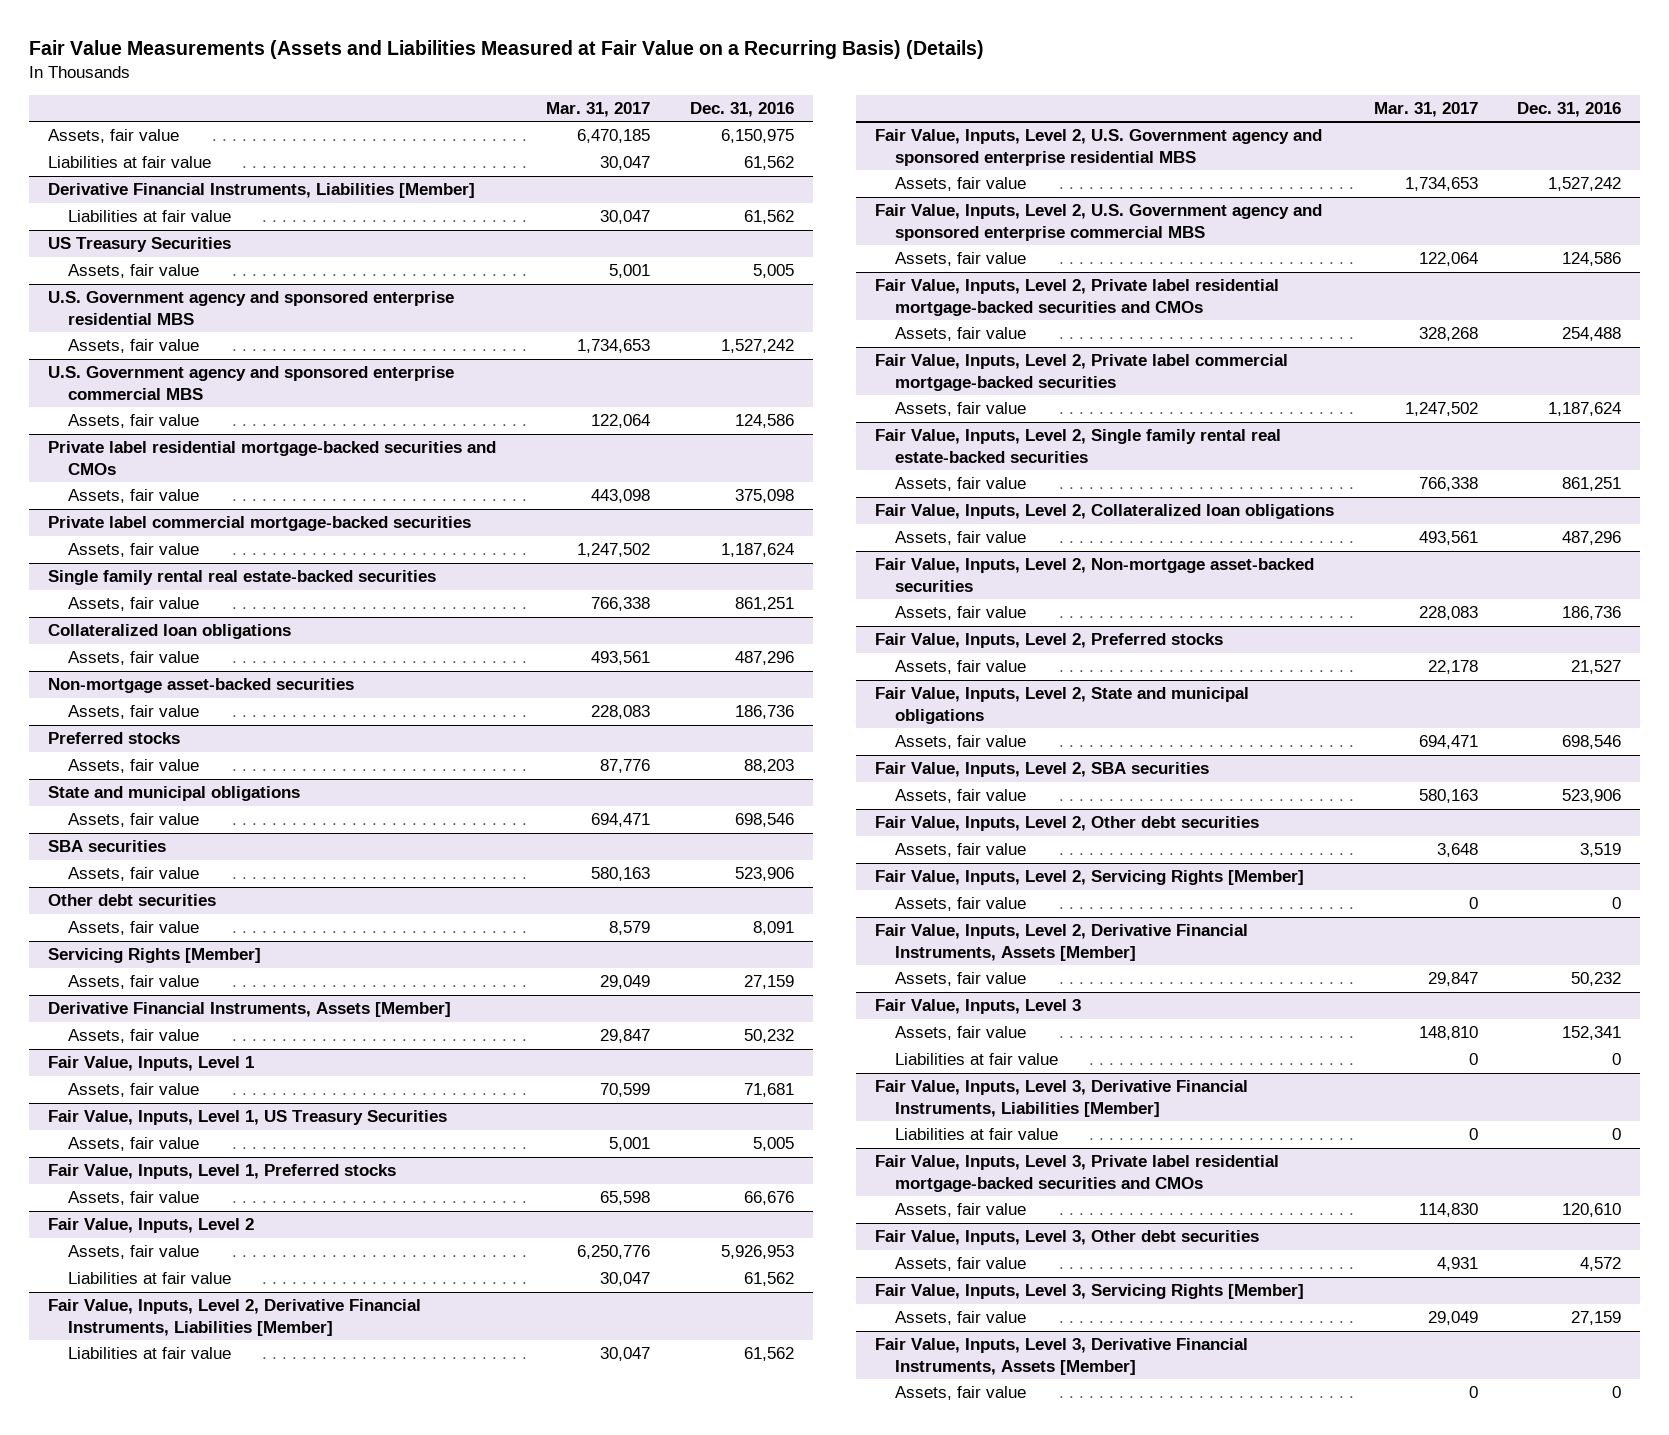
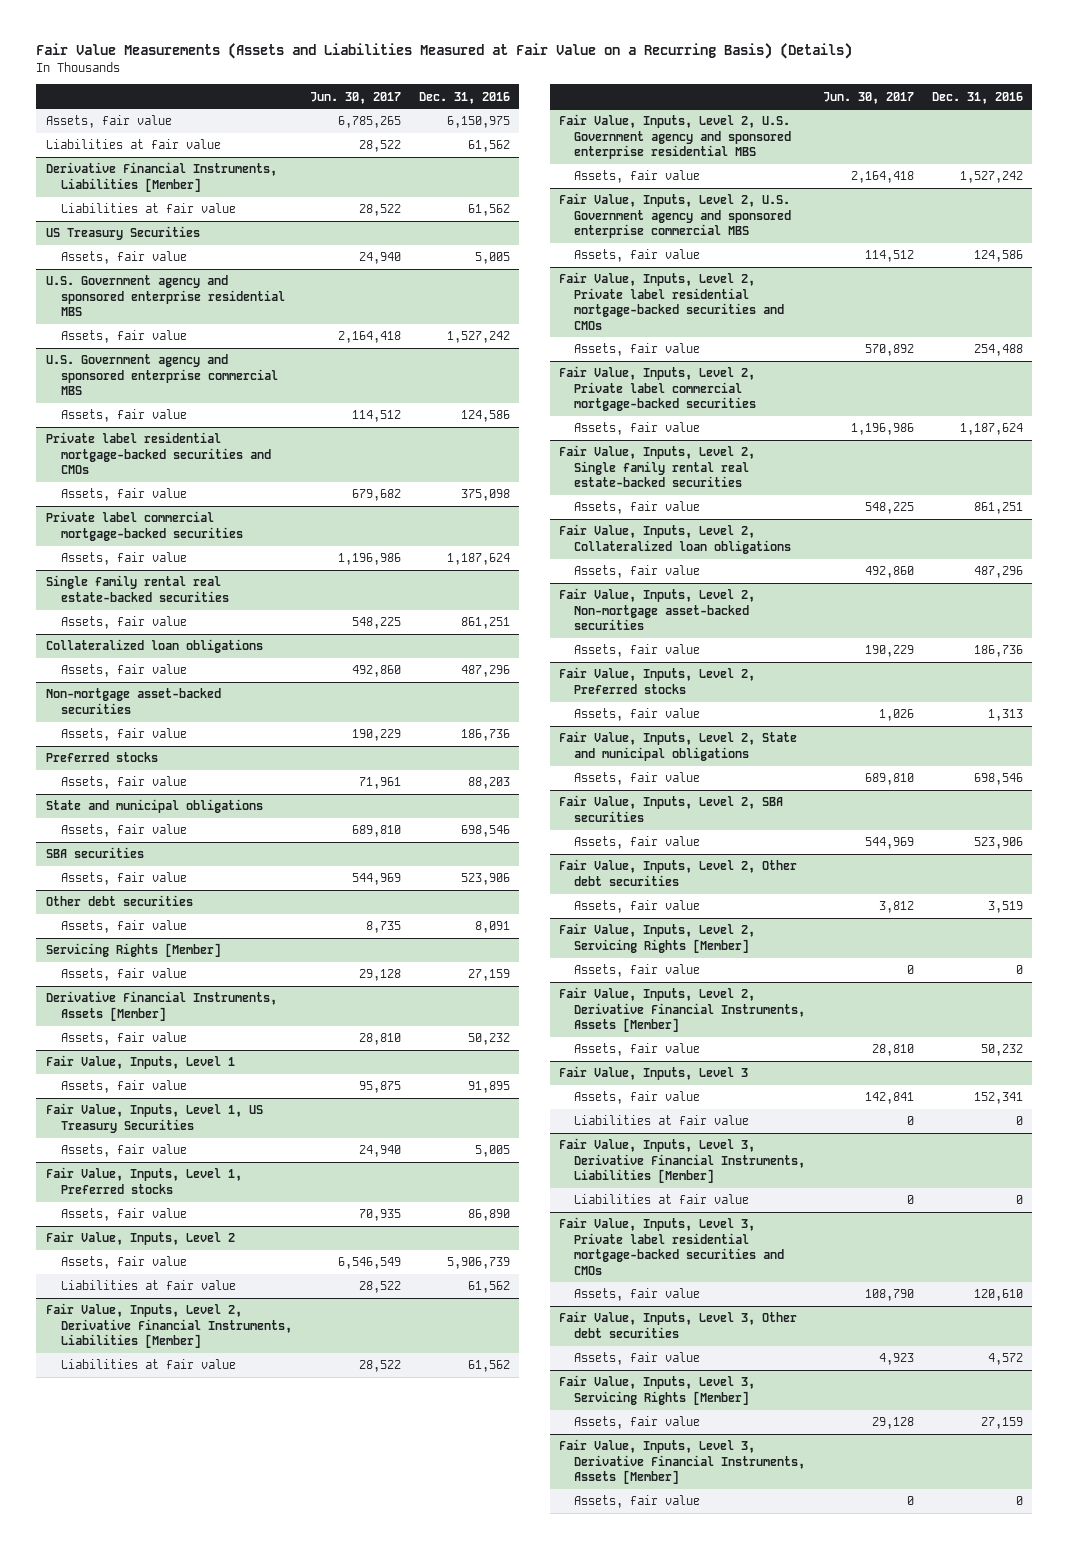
[546,102,651,118] Mar. 31, 2017 -> none
none -> [309,91,401,104] Jun. 30, 2017
[743,1083,794,1098] 71,681 -> [468,1081,511,1094] 91,895
[743,1191,794,1206] 66,676 -> [468,1209,511,1222] 86,890
[720,1245,794,1260] 5,926,953 -> [447,1257,511,1270] 5,906,739
[1570,660,1621,675] 21,527 -> [988,709,1024,722] 1,313

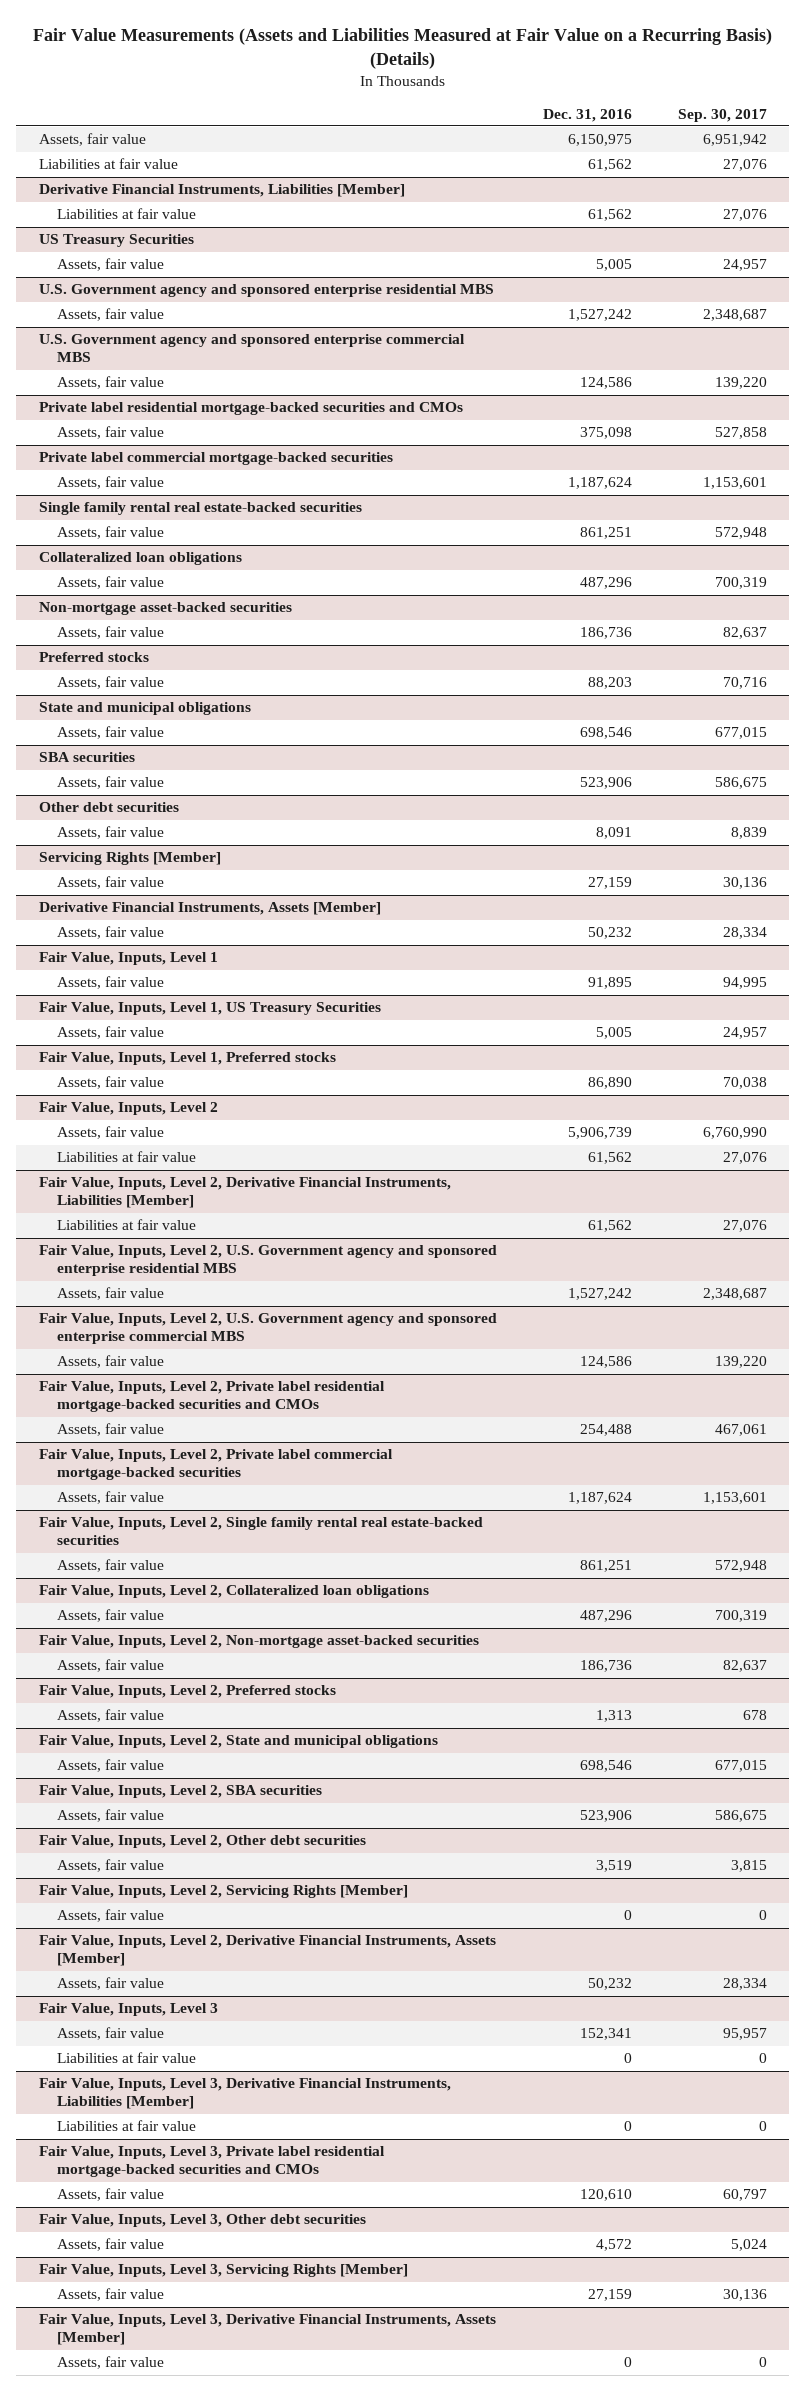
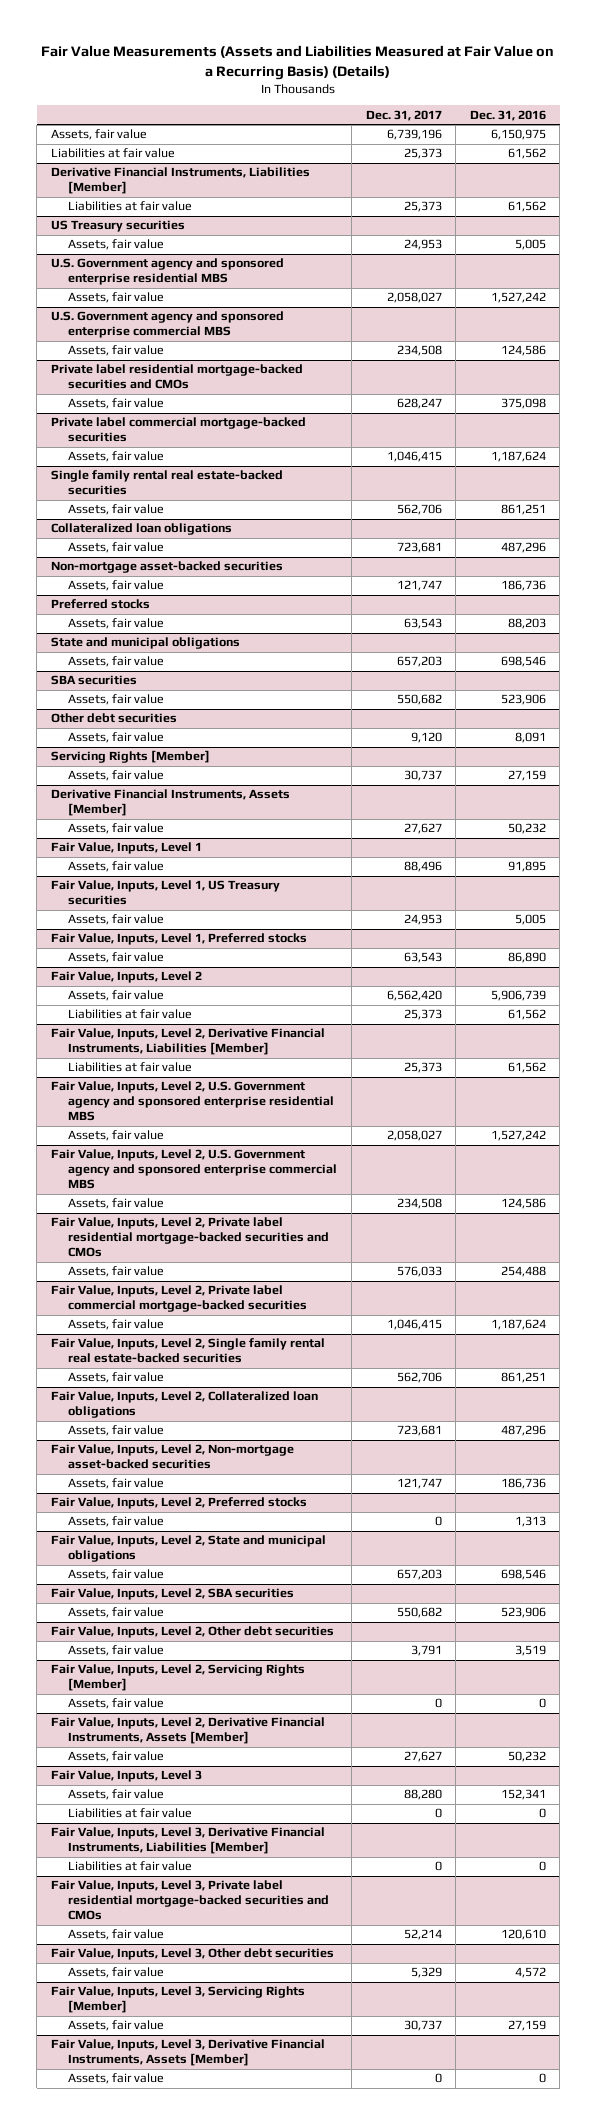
[677,108,767,122] Sep. 30, 2017 -> none
none -> [365,109,442,121] Dec. 31, 2017
[39,234,195,248] US Treasury Securities -> [50,220,185,233] US Treasury securities
[39,1002,382,1016] Fair Value, Inputs, Level 1, US Treasury Securities -> [50,880,280,906] Fair Value, Inputs, Level 1, US Treasury securities

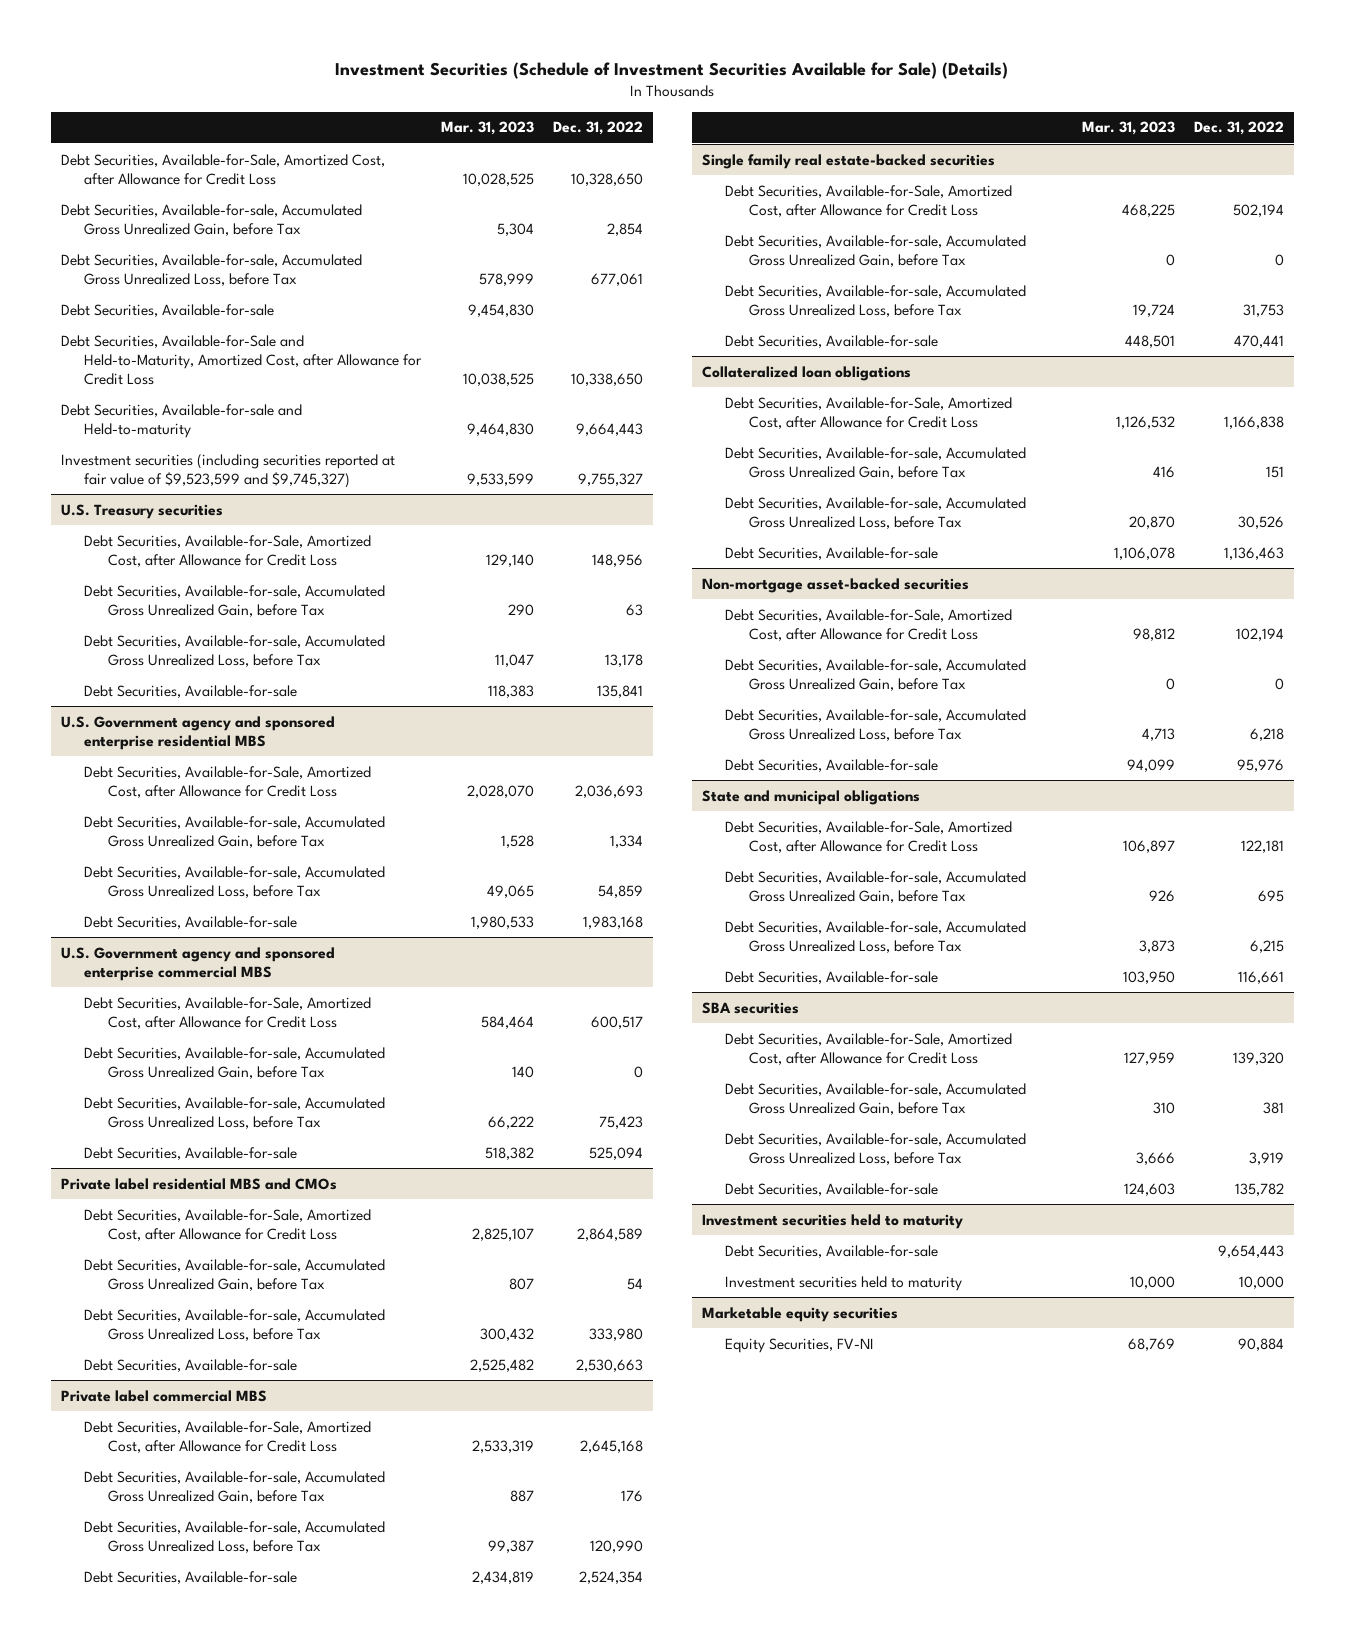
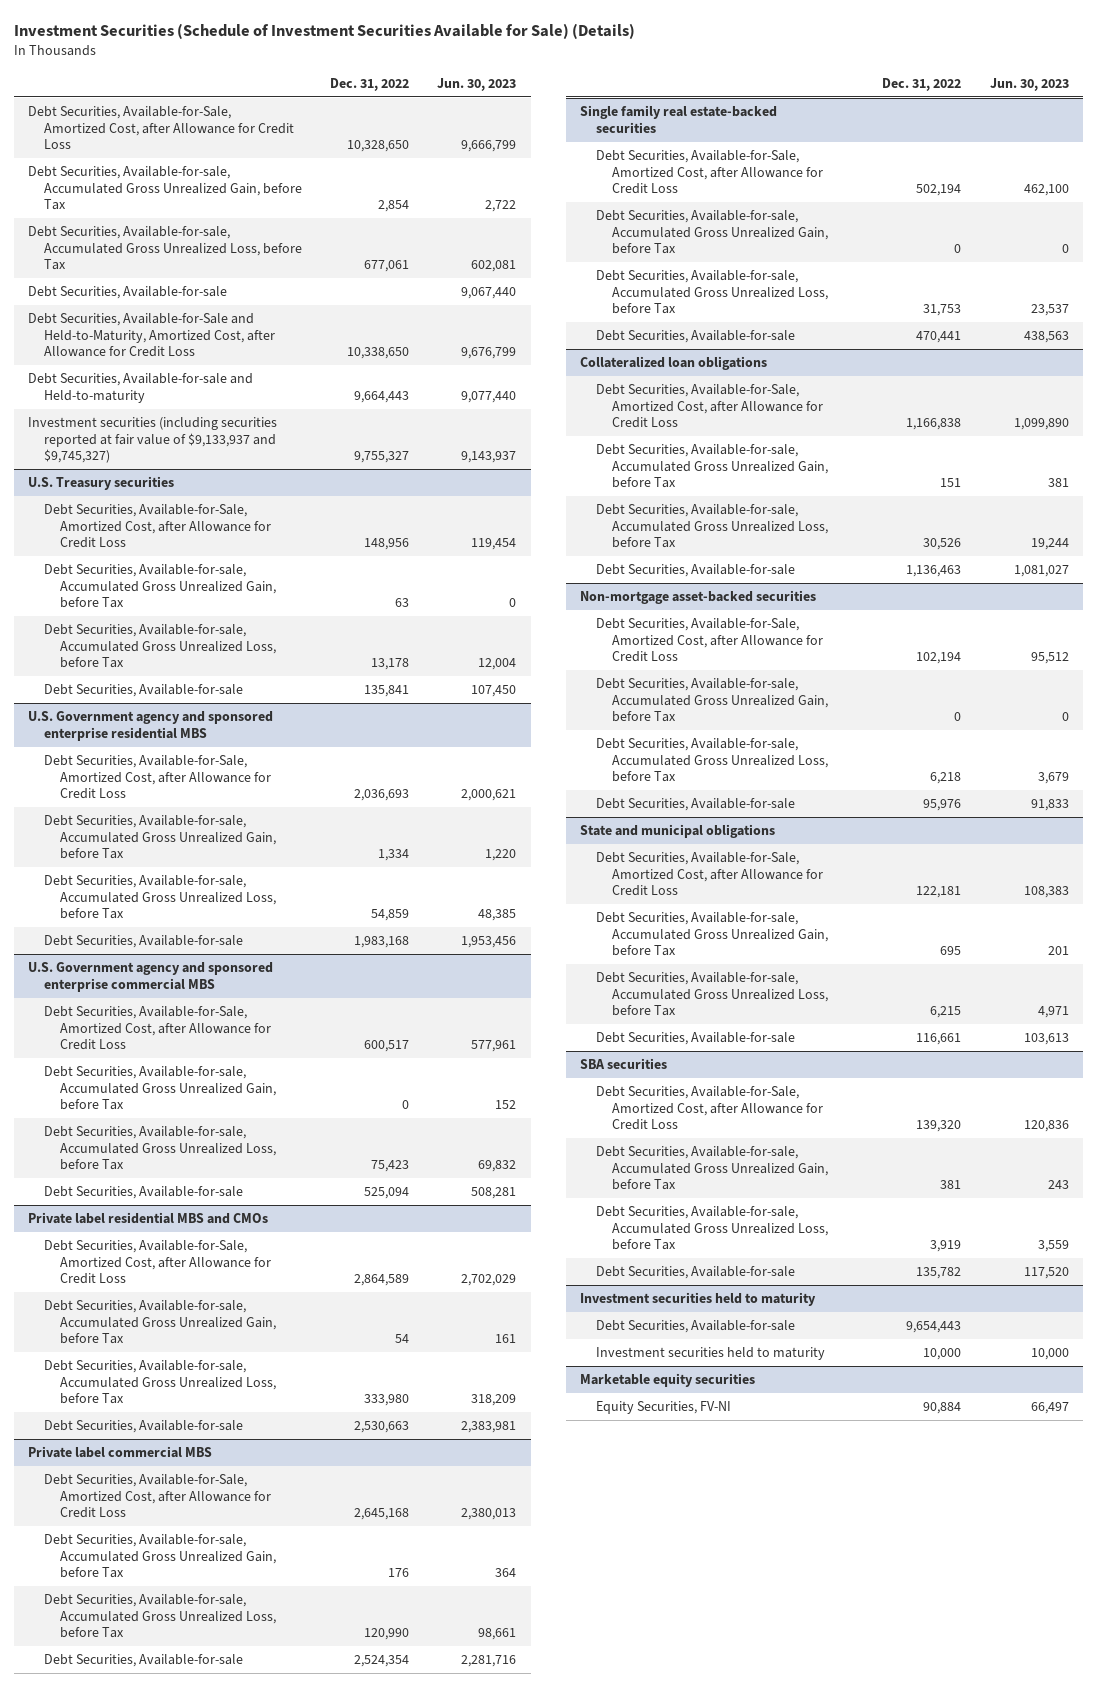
[440,121,534,136] Mar. 31, 2023 -> none
none -> [437,77,517,91] Jun. 30, 2023
[60,453,395,488] Investment securities (including securities reported at fair value of $9,523,599 and $9,745,327) -> [28,417,278,464] Investment securities (including securities reported at fair value of $9,133,937 and $9,745,327)

